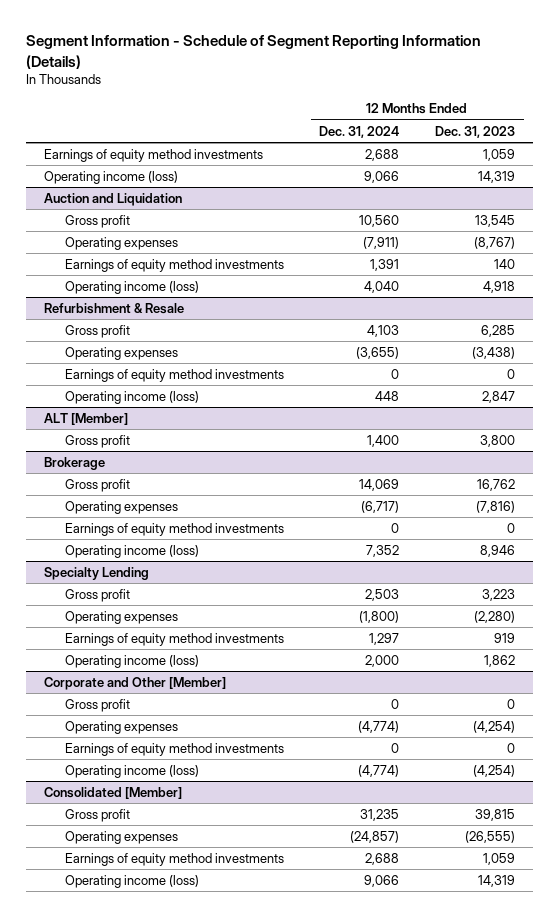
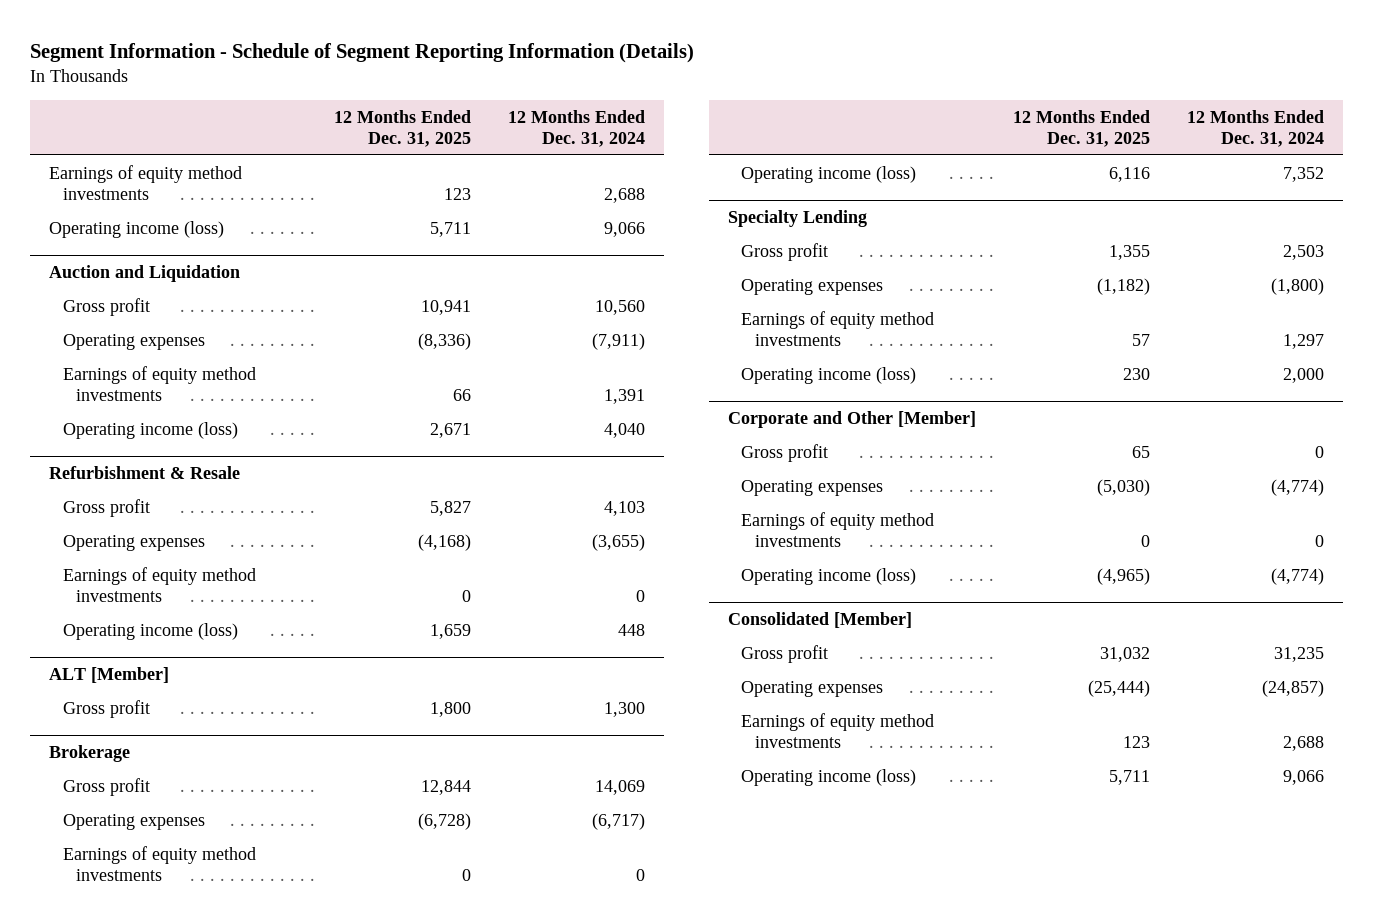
[435,125,516,138] Dec. 31, 2023 -> none
none -> [334,109,472,147] 12 Months Ended Dec. 31, 2025
[367,434,400,447] 1,400 -> [604,701,646,717] 1,300

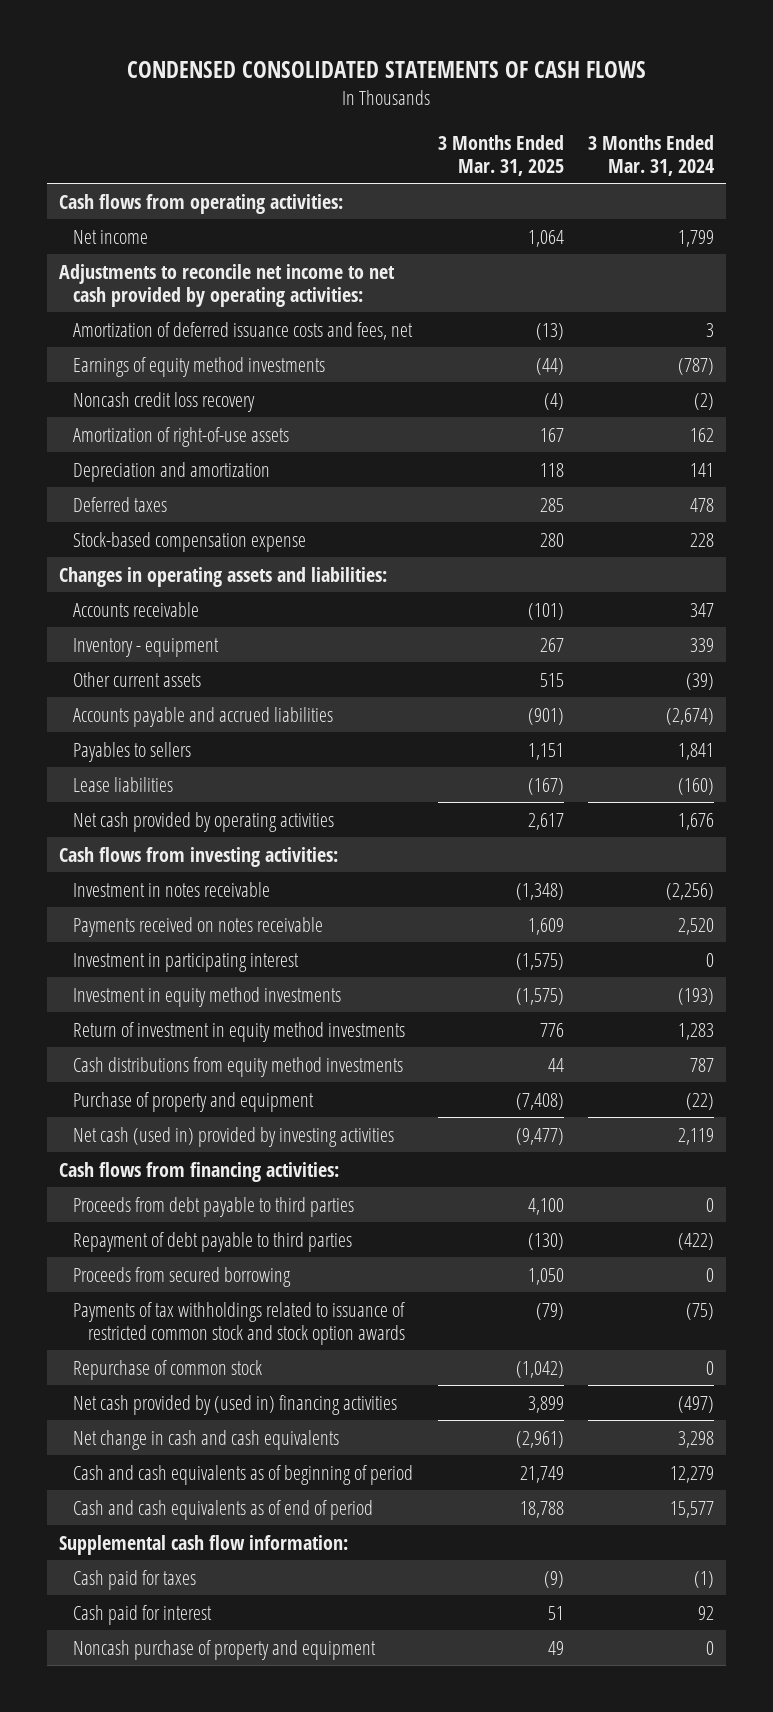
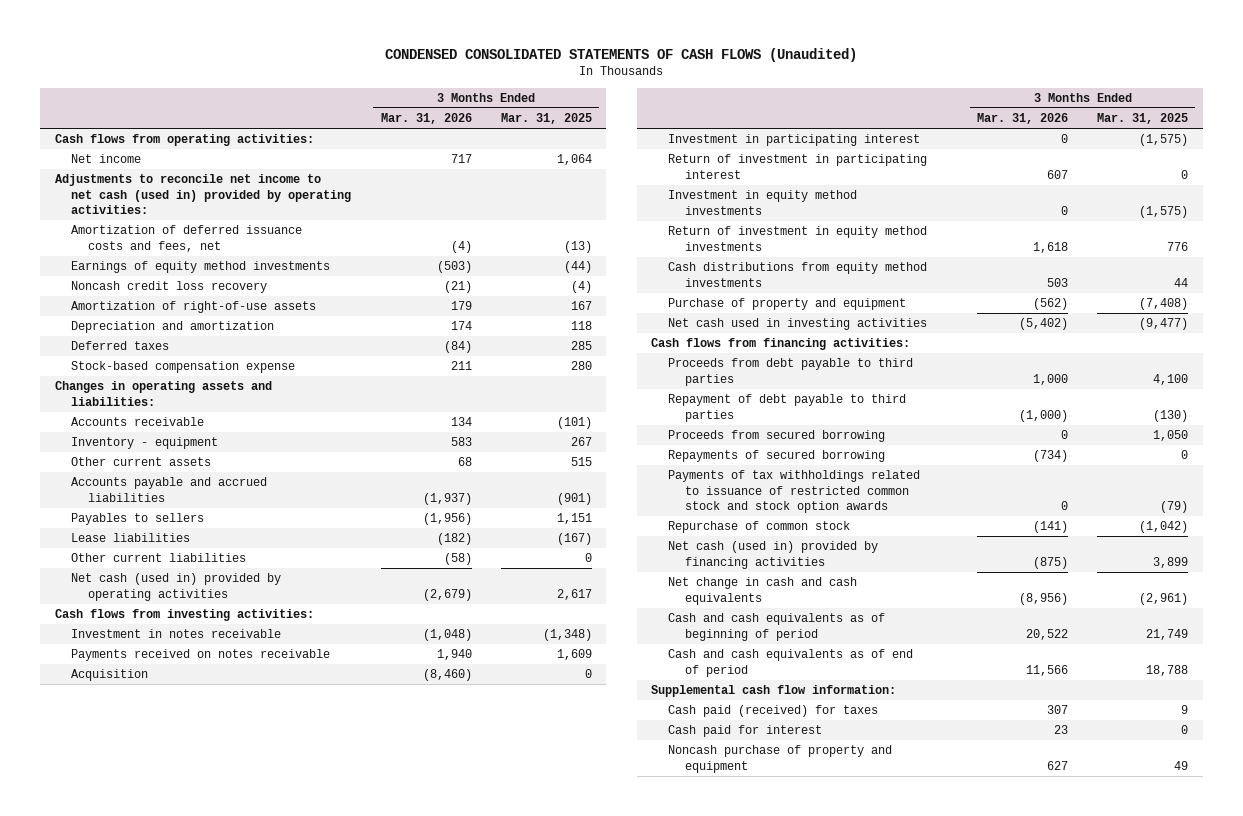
[127,60,647,78] CONDENSED CONSOLIDATED STATEMENTS OF CASH FLOWS -> [385,48,858,63] CONDENSED CONSOLIDATED STATEMENTS OF CASH FLOWS (Unaudited)
[587,134,714,176] 3 Months Ended Mar. 31, 2024 -> none
none -> [380,113,472,125] Mar. 31, 2026
[58,263,395,307] Adjustments to reconcile net income to net cash provided by operating activities: -> [54,174,352,215] Adjustments to reconcile net income to net cash (used in) provided by operating activities:
none -> [71,553,247,563] Other current liabilities
[73,811,335,832] Net cash provided by operating activities -> [71,573,282,601] Net cash (used in) provided by operating activities
none -> [71,669,149,682] Acquisition
none -> [667,154,927,179] Return of investment in participating interest
[73,1126,395,1147] Net cash (used in) provided by investing activities -> [667,318,927,331] Net cash used in investing activities
none -> [667,450,885,463] Repayments of secured borrowing
[73,1394,398,1415] Net cash provided by (used in) financing activities -> [667,541,878,569] Net cash (used in) provided by financing activities
[73,1569,197,1590] Cash paid for taxes -> [667,705,878,718] Cash paid (received) for taxes
[543,1570,564,1588] (9) -> [1181,705,1189,715] 9
[547,1605,564,1620] 51 -> [1181,725,1189,735] 0

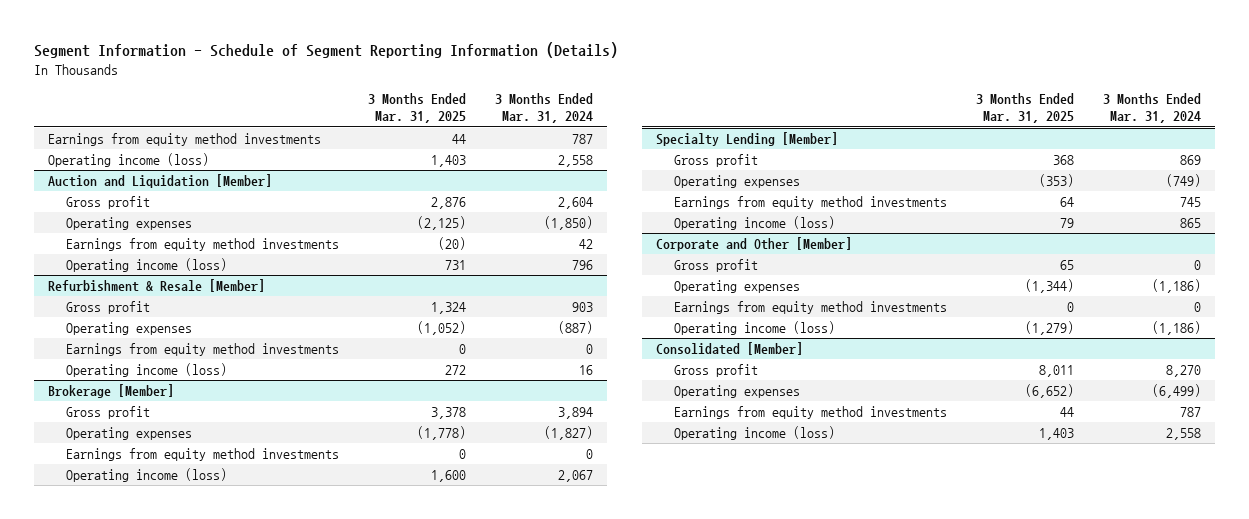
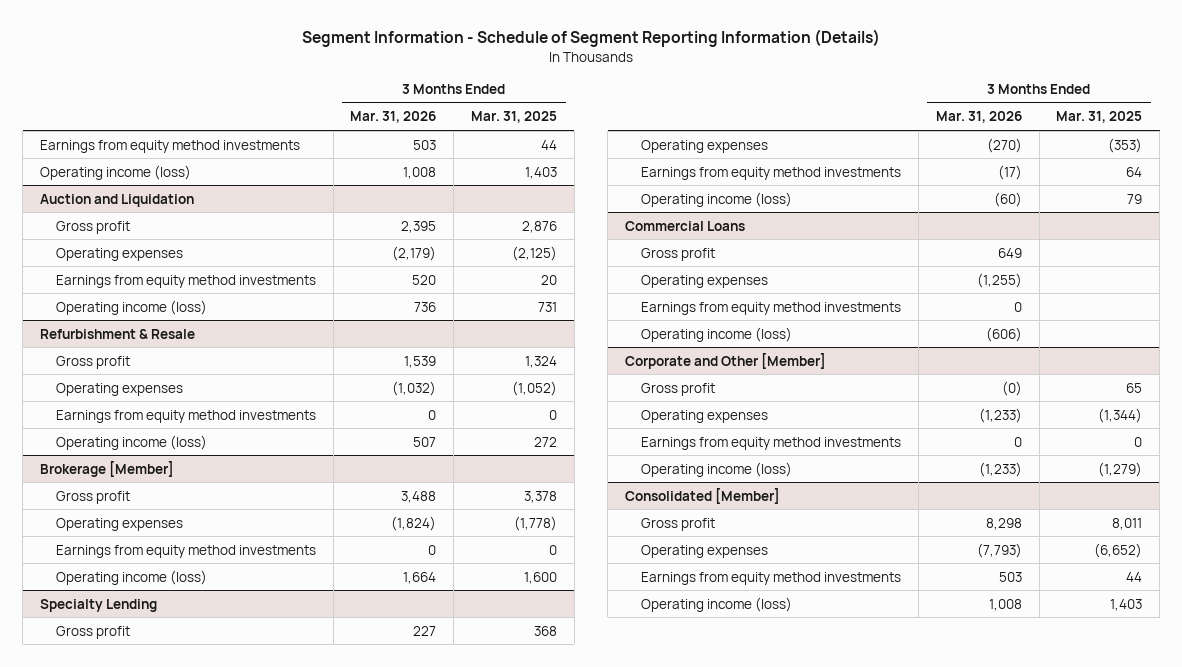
[494,92,593,124] 3 Months Ended Mar. 31, 2024 -> none
none -> [350,111,437,124] Mar. 31, 2026
[48,174,273,189] Auction and Liquidation [Member] -> [39,193,194,207] Auction and Liquidation
[437,237,466,251] (20) -> [540,274,557,285] 20
[48,279,266,293] Refurbishment & Resale [Member] -> [39,328,195,339] Refurbishment & Resale
[656,132,839,147] Specialty Lending [Member] -> [39,598,157,612] Specialty Lending
none -> [625,220,746,231] Commercial Loans
none -> [641,247,716,261] Gross profit
none -> [641,274,769,288] Operating expenses
none -> [641,301,902,315] Earnings from equity method investments
none -> [641,326,793,342] Operating income (loss)

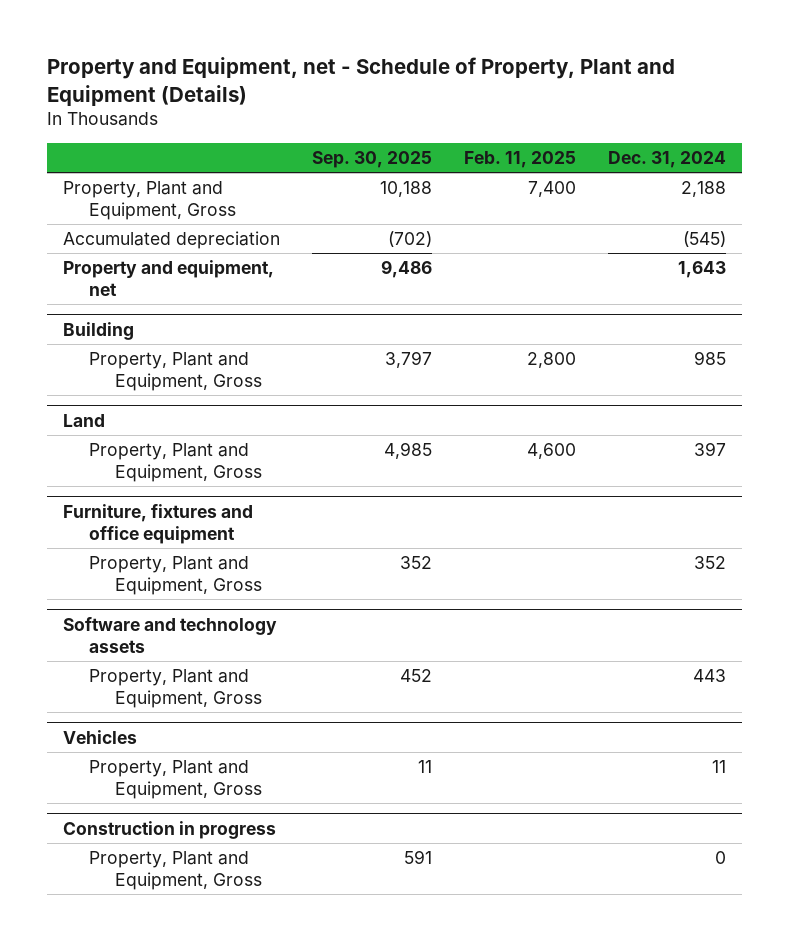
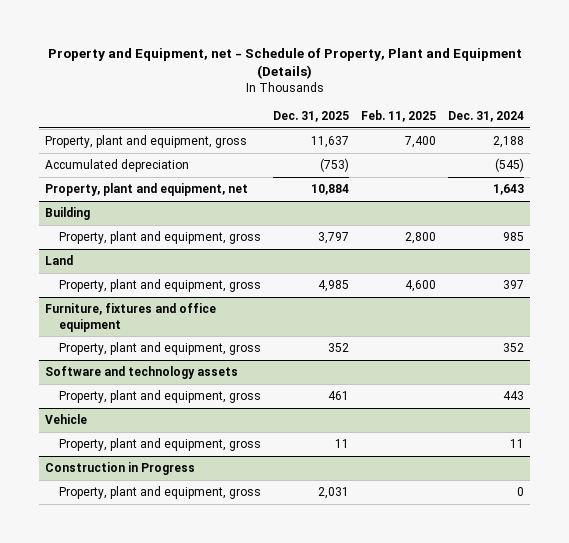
[311,151,432,169] Sep. 30, 2025 -> none
none -> [272,111,349,123] Dec. 31, 2025
[62,181,237,220] Property, Plant and Equipment, Gross -> [45,135,248,149] Property, plant and equipment, gross
[62,260,274,296] Property and equipment, net -> [45,183,249,197] Property, plant and equipment, net
[89,352,263,391] Property, Plant and Equipment, Gross -> [58,231,261,245] Property, plant and equipment, gross
[89,443,263,482] Property, Plant and Equipment, Gross -> [58,279,261,293] Property, plant and equipment, gross
[89,556,263,595] Property, Plant and Equipment, Gross -> [58,342,261,356] Property, plant and equipment, gross
[89,669,263,708] Property, Plant and Equipment, Gross -> [58,390,261,404] Property, plant and equipment, gross
[62,729,137,744] Vehicles -> [45,414,88,425] Vehicle
[89,760,263,799] Property, Plant and Equipment, Gross -> [58,438,261,452] Property, plant and equipment, gross
[62,820,276,839] Construction in progress -> [45,462,196,476] Construction in Progress
[89,851,263,890] Property, Plant and Equipment, Gross -> [58,486,261,500] Property, plant and equipment, gross

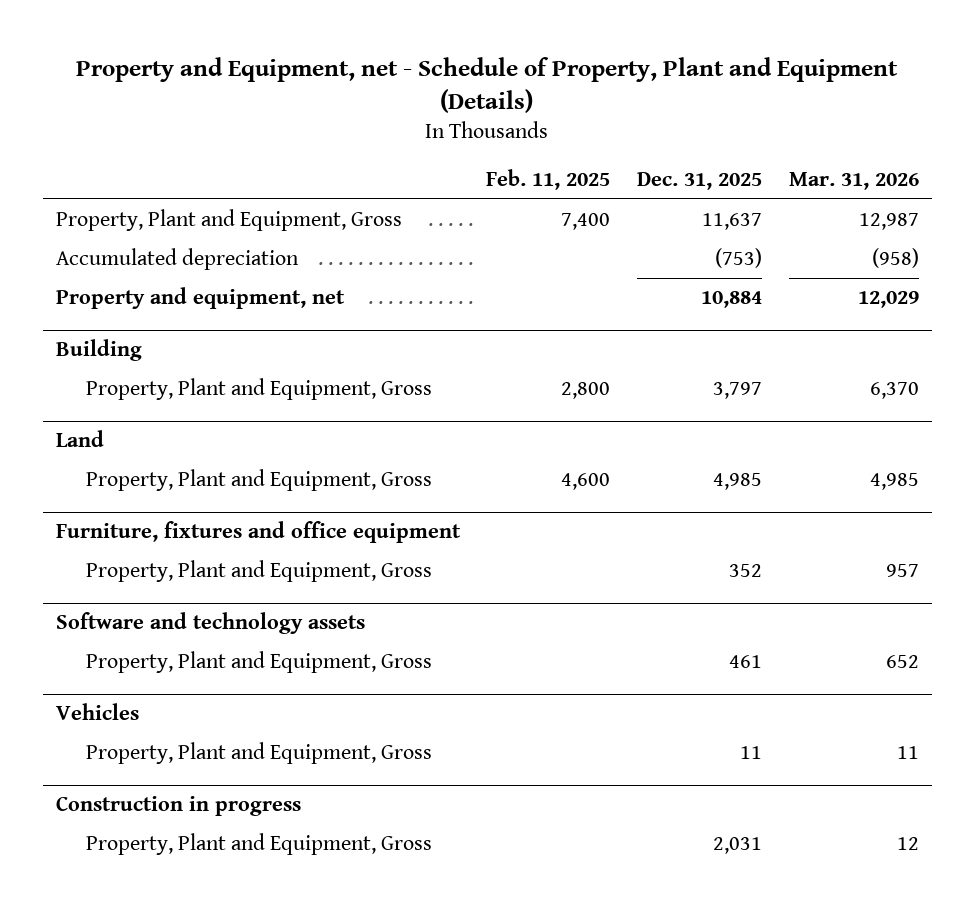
[448,111,525,123] Dec. 31, 2024 -> none
none -> [788,171,919,190] Mar. 31, 2026
[45,135,248,149] Property, plant and equipment, gross -> [55,209,402,232] Property, Plant and Equipment, Gross
[45,183,249,197] Property, plant and equipment, net -> [55,287,345,310] Property and equipment, net
[58,231,261,245] Property, plant and equipment, gross -> [85,378,432,401] Property, Plant and Equipment, Gross
[58,279,261,293] Property, plant and equipment, gross -> [85,469,432,492] Property, Plant and Equipment, Gross
[58,342,261,356] Property, plant and equipment, gross -> [85,560,432,583] Property, Plant and Equipment, Gross
[58,390,261,404] Property, plant and equipment, gross -> [85,651,432,674] Property, Plant and Equipment, Gross
[45,414,88,425] Vehicle -> [55,703,139,721] Vehicles
[58,438,261,452] Property, plant and equipment, gross -> [85,742,432,765] Property, Plant and Equipment, Gross
[45,462,196,476] Construction in Progress -> [55,796,301,817] Construction in progress
[58,486,261,500] Property, plant and equipment, gross -> [85,833,432,856] Property, Plant and Equipment, Gross

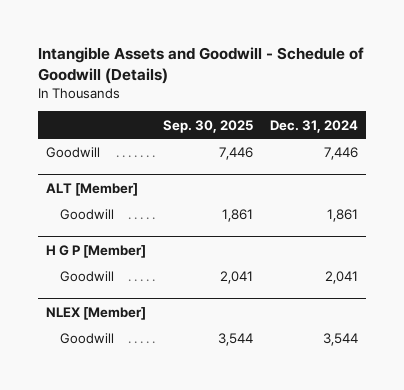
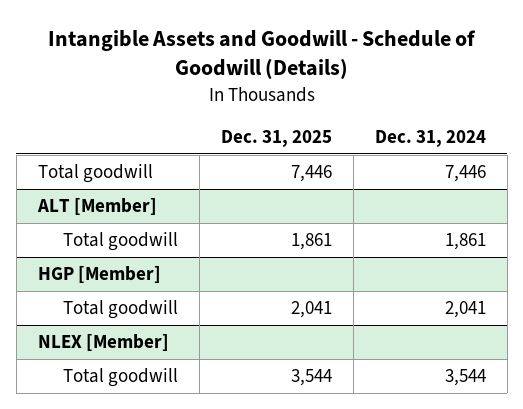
[162,119,253,133] Sep. 30, 2025 -> none
none -> [220,130,332,148] Dec. 31, 2025
[46,147,101,159] Goodwill -> [37,164,153,184] Total goodwill
[59,209,114,221] Goodwill -> [63,232,179,252] Total goodwill
[46,244,147,258] H G P [Member] -> [37,266,161,284] HGP [Member]
[59,271,114,283] Goodwill -> [63,300,179,320] Total goodwill
[59,333,114,345] Goodwill -> [63,368,179,388] Total goodwill

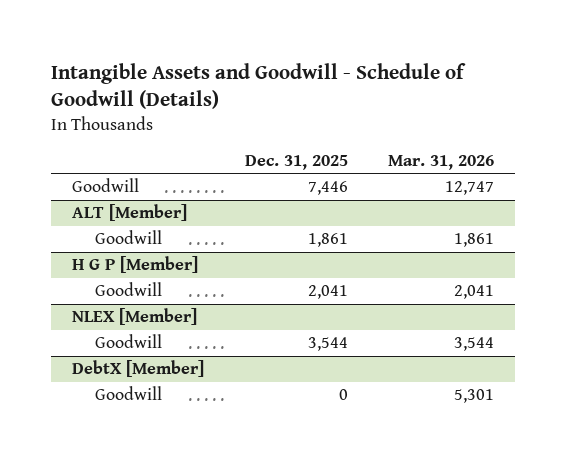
[374,130,486,148] Dec. 31, 2024 -> none
none -> [388,154,495,170] Mar. 31, 2026
[37,164,153,184] Total goodwill -> [71,178,139,193] Goodwill
[63,232,179,252] Total goodwill -> [95,230,163,245] Goodwill
[37,266,161,284] HGP [Member] -> [71,256,198,274] H G P [Member]
[63,300,179,320] Total goodwill -> [95,282,163,297] Goodwill
[63,368,179,388] Total goodwill -> [95,334,163,349] Goodwill
none -> [71,360,204,378] DebtX [Member]
none -> [95,386,163,401] Goodwill

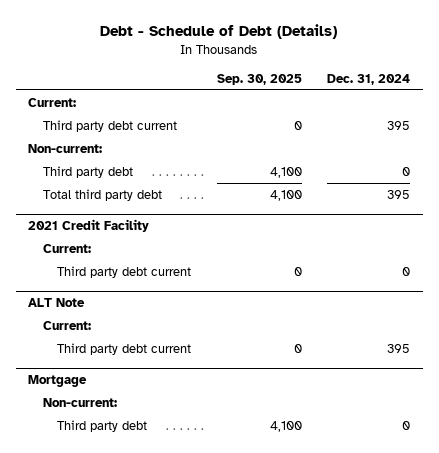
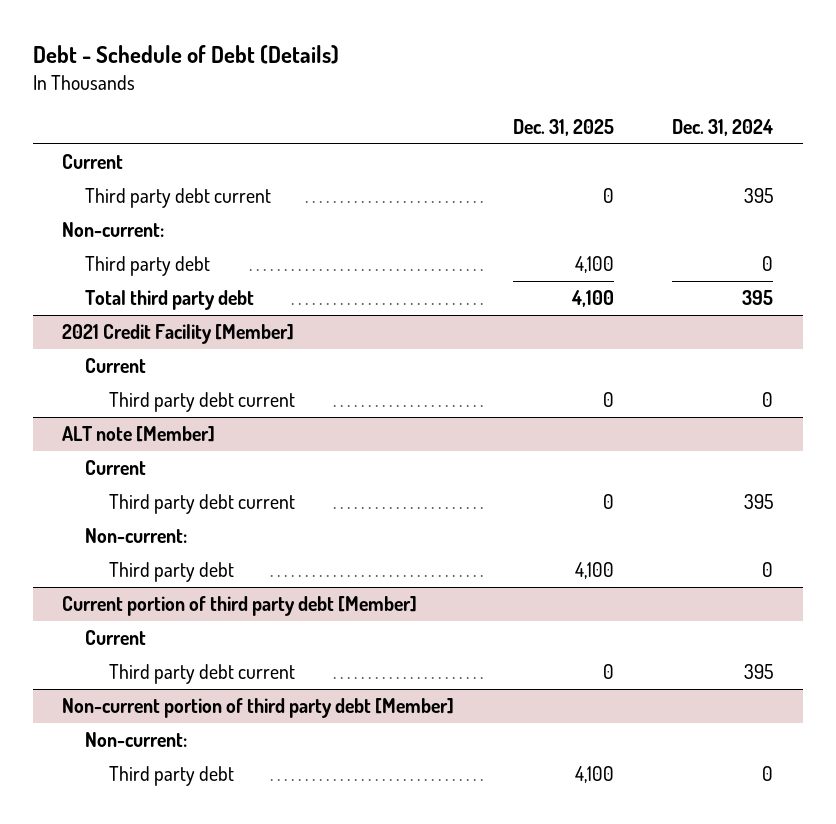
[216,74,302,86] Sep. 30, 2025 -> none
none -> [512,118,614,136] Dec. 31, 2025
[28,97,77,107] Current: -> [62,154,124,170] Current
[28,218,150,232] 2021 Credit Facility -> [62,324,295,345] 2021 Credit Facility [Member]
[42,243,91,253] Current: -> [85,358,147,374] Current
[28,297,86,307] ALT Note -> [62,426,216,443] ALT note [Member]
[42,320,91,330] Current: -> [85,460,147,476] Current
[28,374,88,387] Mortgage -> none
none -> [62,596,418,617] Current portion of third party debt [Member]
none -> [85,630,147,646] Current
none -> [108,664,295,685] Third party debt current
none -> [62,698,455,719] Non-current portion of third party debt [Member]
none -> [85,732,188,748] Non-current:
none -> [108,766,234,787] Third party debt

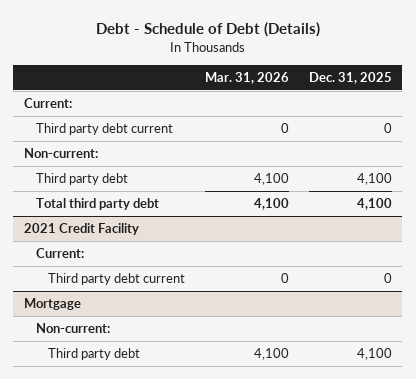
[672,118,774,136] Dec. 31, 2024 -> none
none -> [205,72,290,85] Mar. 31, 2026
[62,154,124,170] Current -> [23,98,72,109] Current:
[108,392,295,413] Third party debt current -> none
[62,426,216,443] ALT note [Member] -> none
[85,460,147,476] Current -> none
[108,494,295,515] Third party debt current -> none
[85,528,188,544] Non-current: -> none
[108,562,234,583] Third party debt -> none
[62,596,418,617] Current portion of third party debt [Member] -> none
[85,630,147,646] Current -> none
[62,324,295,345] 2021 Credit Facility [Member] -> [23,223,139,236] 2021 Credit Facility
[85,358,147,374] Current -> [35,248,84,259] Current:
[62,698,455,719] Non-current portion of third party debt [Member] -> none
none -> [23,298,81,311] Mortgage

